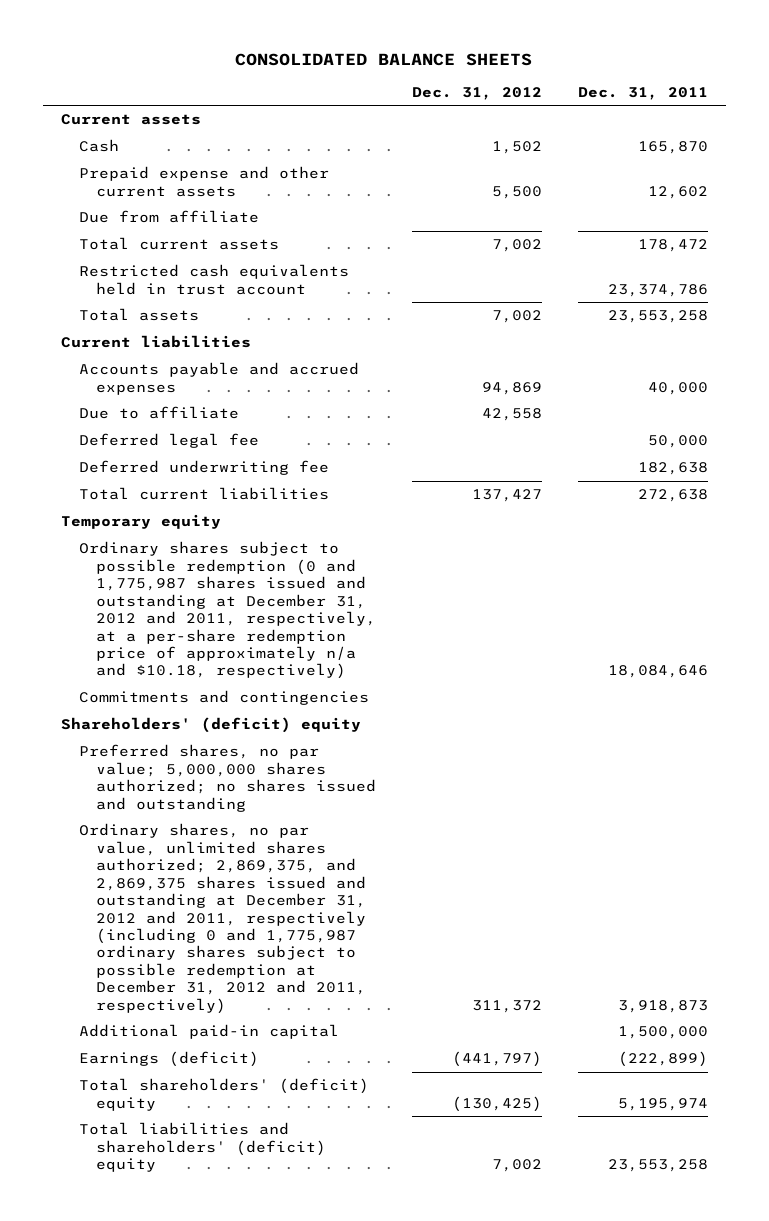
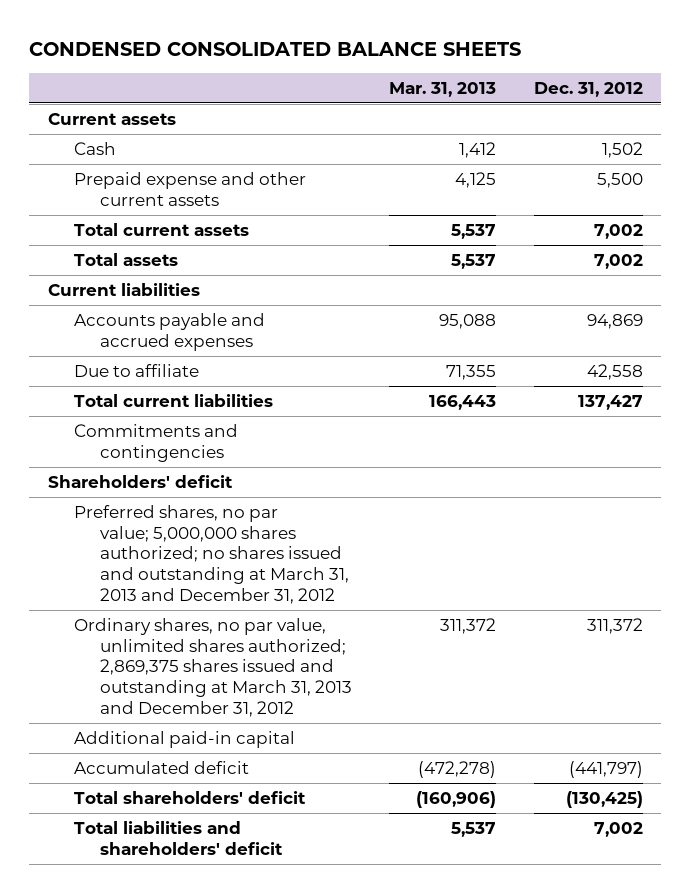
[235,52,533,66] CONSOLIDATED BALANCE SHEETS -> [29,41,522,56] CONDENSED CONSOLIDATED BALANCE SHEETS
[577,86,708,100] Dec. 31, 2011 -> none
none -> [389,81,497,97] Mar. 31, 2013
[78,210,259,224] Due from affiliate -> none
[78,264,349,295] Restricted cash equivalents held in trust account -> none
[78,433,259,449] Deferred legal fee -> none
[78,460,329,476] Deferred underwriting fee -> none
[60,514,221,530] Temporary equity -> none
[78,541,377,680] Ordinary shares subject to possible redemption (0 and 1,775,987 shares issued and outstanding at December 31, 2012 and 2011, respectively, at a per-share redemption price of approximately n/a and $10.18, respectively) -> none
[60,717,361,734] Shareholders' (deficit) equity -> [47,474,233,488] Shareholders' deficit
[78,744,377,812] Preferred shares, no par value; 5,000,000 shares authorized; no shares issued and outstanding -> [73,504,349,605] Preferred shares, no par value; 5,000,000 shares authorized; no shares issued and outstanding at March 31, 2013 and December 31, 2012
[78,823,367,1014] Ordinary shares, no par value, unlimited shares authorized; 2,869,375, and 2,869,375 shares issued and outstanding at December 31, 2012 and 2011, respectively (including 0 and 1,775,987 ordinary shares subject to possible redemption at December 31, 2012 and 2011, respectively) -> [73,617,352,718] Ordinary shares, no par value, unlimited shares authorized; 2,869,375 shares issued and outstanding at March 31, 2013 and December 31, 2012
[78,1051,259,1068] Earnings (deficit) -> [73,760,249,774] Accumulated deficit
[78,1078,369,1111] Total shareholders' (deficit) equity -> [73,790,306,804] Total shareholders' deficit
[78,1122,327,1173] Total liabilities and shareholders' (deficit) equity -> [73,820,283,855] Total liabilities and shareholders' deficit

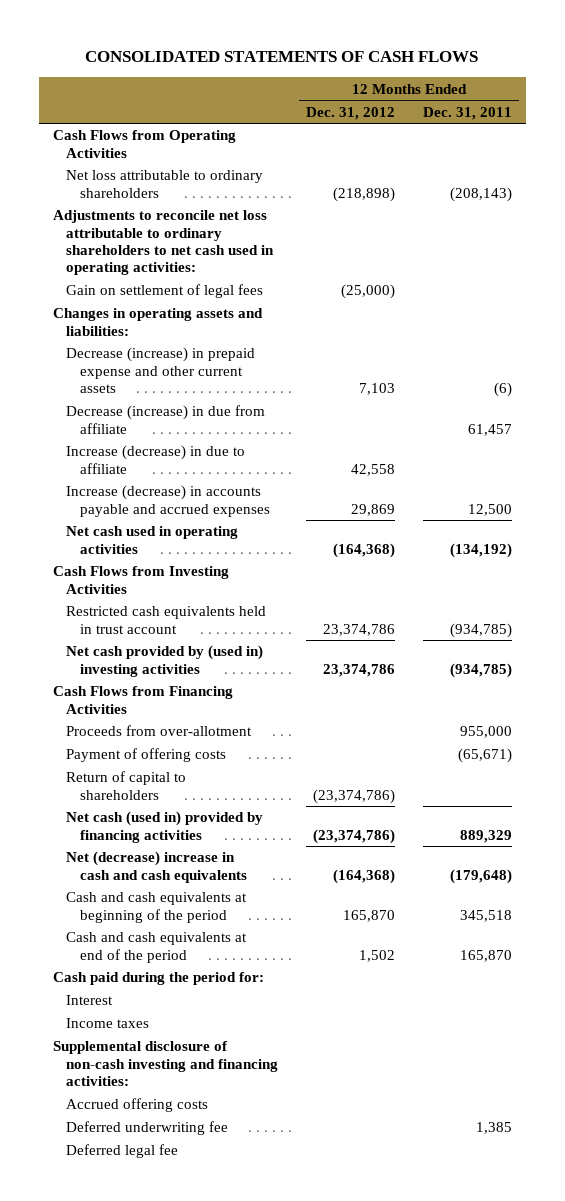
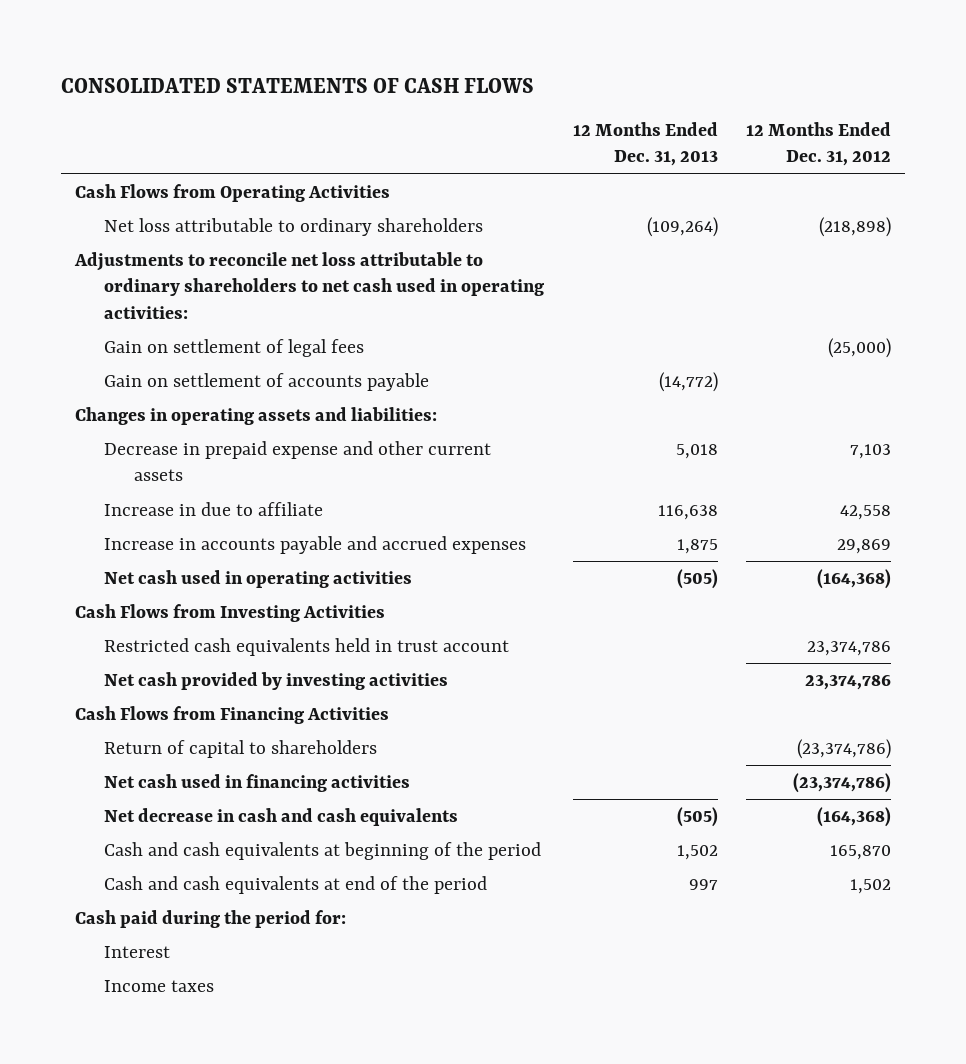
[422,106,512,120] Dec. 31, 2011 -> none
none -> [572,122,718,167] 12 Months Ended Dec. 31, 2013
none -> [104,372,430,391] Gain on settlement of accounts payable
[66,405,266,434] Decrease (increase) in due from affiliate -> none
[66,347,256,394] Decrease (increase) in prepaid expense and other current assets -> [104,440,492,482] Decrease in prepaid expense and other current assets
[66,445,246,474] Increase (decrease) in due to affiliate -> [104,501,324,516] Increase in due to affiliate
[66,485,270,517] Increase (decrease) in accounts payable and accrued expenses -> [104,535,527,554] Increase in accounts payable and accrued expenses
[66,645,264,677] Net cash provided by (used in) investing activities -> [104,671,449,690] Net cash provided by investing activities
[66,725,253,737] Proceeds from over-allotment -> none
[66,748,227,763] Payment of offering costs -> none
[66,811,264,843] Net cash (used in) provided by financing activities -> [104,773,411,792] Net cash used in financing activities
[66,851,247,883] Net (decrease) increase in cash and cash equivalents -> [104,807,459,826] Net decrease in cash and cash equivalents
[53,1041,279,1087] Supplemental disclosure of non-cash investing and financing activities: -> none
[66,1098,209,1113] Accrued offering costs -> none
[66,1121,229,1136] Deferred underwriting fee -> none
[66,1144,179,1159] Deferred legal fee -> none

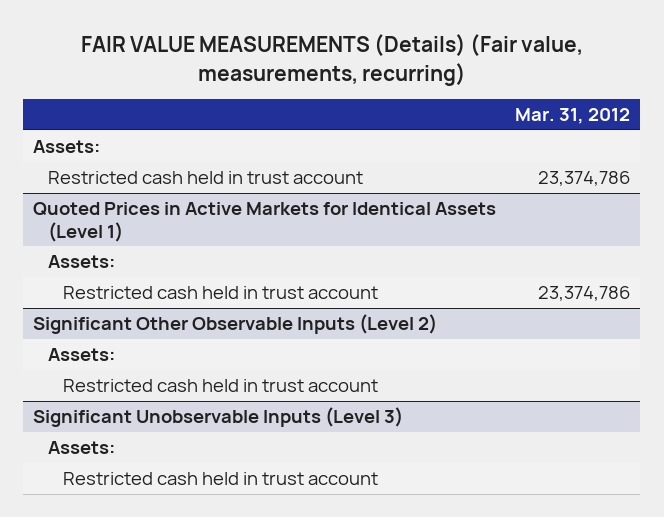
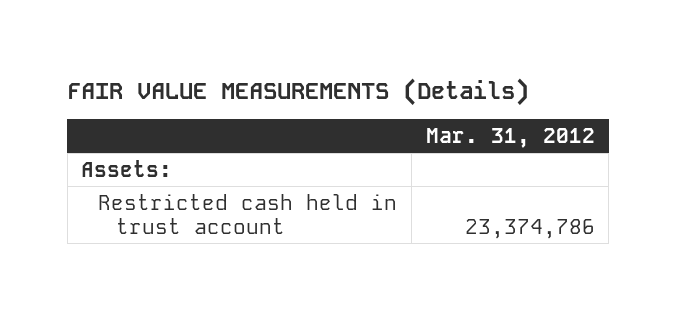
[80,34,583,86] FAIR VALUE MEASUREMENTS (Details) (Fair value, measurements, recurring) -> [67,77,530,106] FAIR VALUE MEASUREMENTS (Details)
[33,202,497,242] Quoted Prices in Active Markets for Identical Assets (Level 1) -> none
[47,255,115,269] Assets: -> none
[62,286,378,300] Restricted cash held in trust account -> none
[33,314,438,335] Significant Other Observable Inputs (Level 2) -> none
[47,348,115,362] Assets: -> none
[62,379,378,393] Restricted cash held in trust account -> none
[33,407,404,428] Significant Unobservable Inputs (Level 3) -> none
[47,441,115,455] Assets: -> none
[62,472,378,486] Restricted cash held in trust account -> none

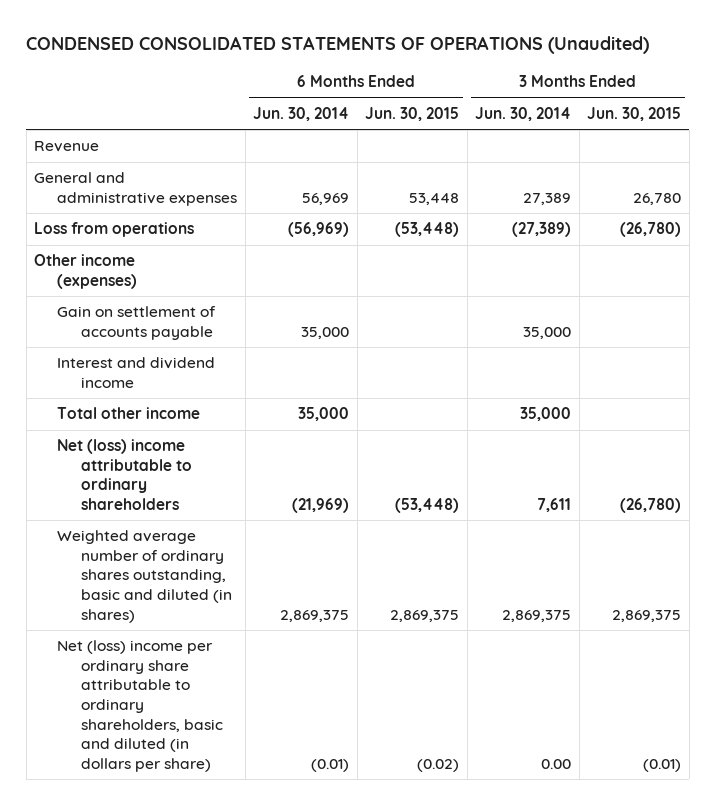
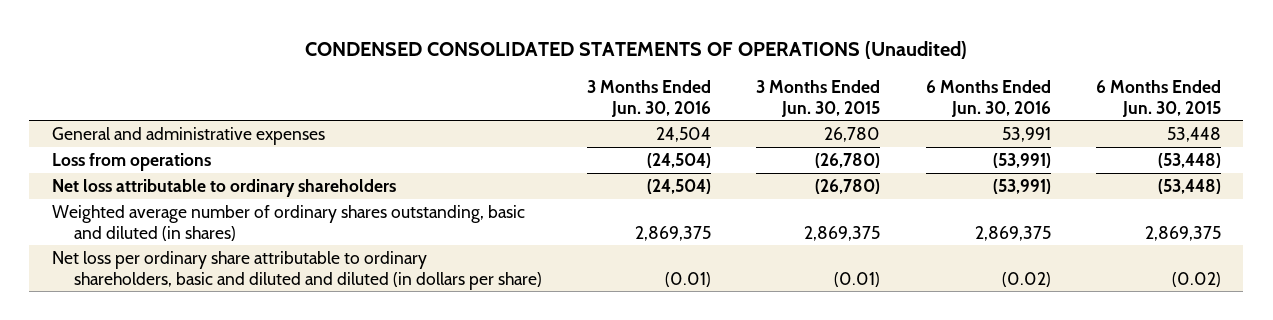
[253,106,350,121] Jun. 30, 2014 -> none
[475,106,572,121] Jun. 30, 2014 -> none
none -> [587,79,712,117] 3 Months Ended Jun. 30, 2016
none -> [925,79,1051,117] 6 Months Ended Jun. 30, 2016
[34,141,100,153] Revenue -> none
[34,254,138,289] Other income (expenses) -> none
[57,306,217,340] Gain on settlement of accounts payable -> none
[57,357,216,388] Interest and dividend income -> none
[57,407,201,420] Total other income -> none
[57,439,192,511] Net (loss) income attributable to ordinary shareholders -> [51,178,396,197] Net loss attributable to ordinary shareholders
[57,640,223,772] Net (loss) income per ordinary share attributable to ordinary shareholders, basic and diluted (in dollars per share) -> [51,250,542,290] Net loss per ordinary share attributable to ordinary shareholders, basic and diluted and diluted (in dollars per share)

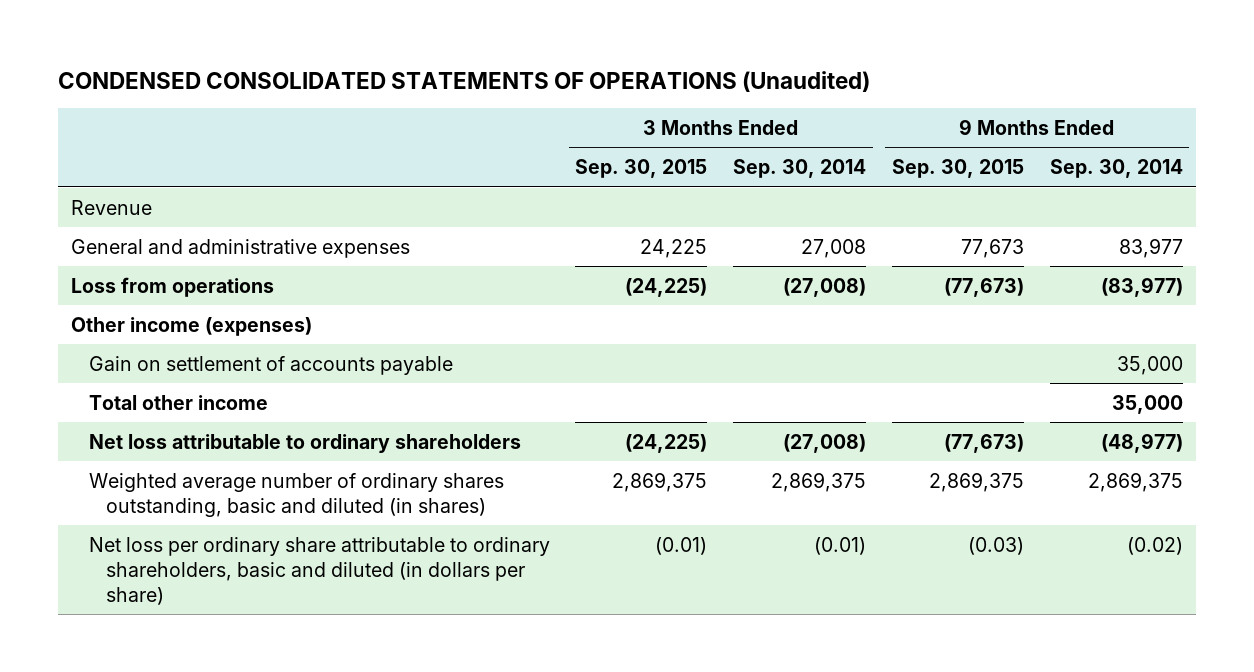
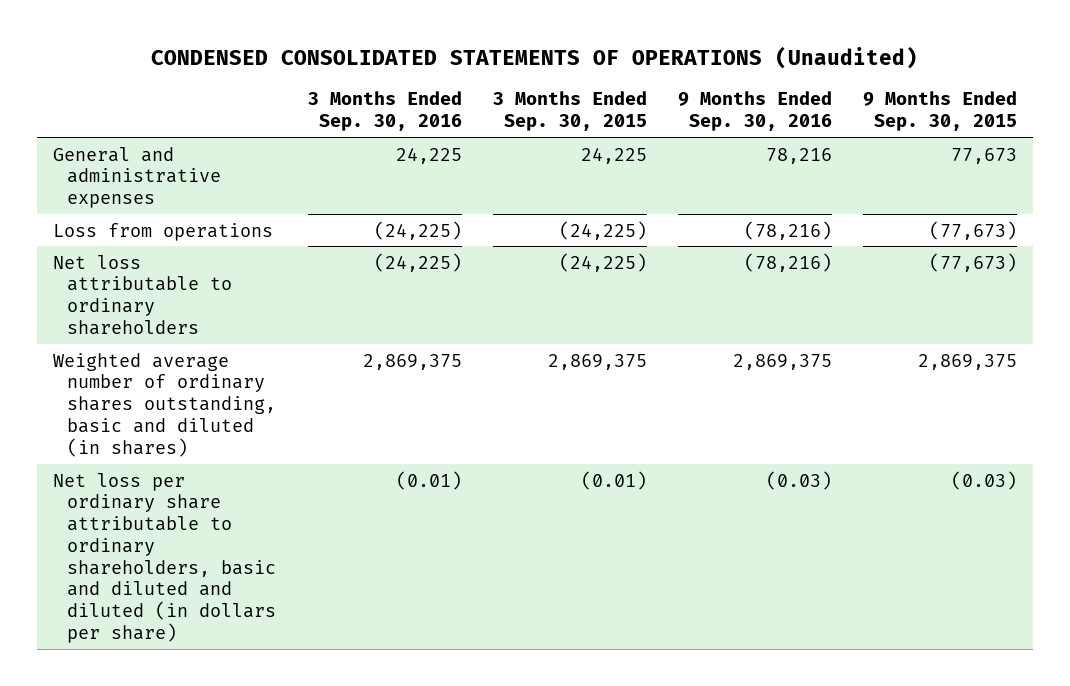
[733,159,867,179] Sep. 30, 2014 -> none
[1049,159,1183,179] Sep. 30, 2014 -> none
none -> [307,91,462,132] 3 Months Ended Sep. 30, 2016
none -> [678,91,833,132] 9 Months Ended Sep. 30, 2016
[71,199,153,215] Revenue -> none
[71,316,313,336] Other income (expenses) -> none
[88,355,453,375] Gain on settlement of accounts payable -> none
[88,394,268,410] Total other income -> none
[88,536,550,605] Net loss per ordinary share attributable to ordinary shareholders, basic and diluted (in dollars per share) -> [52,472,277,644] Net loss per ordinary share attributable to ordinary shareholders, basic and diluted and diluted (in dollars per share)

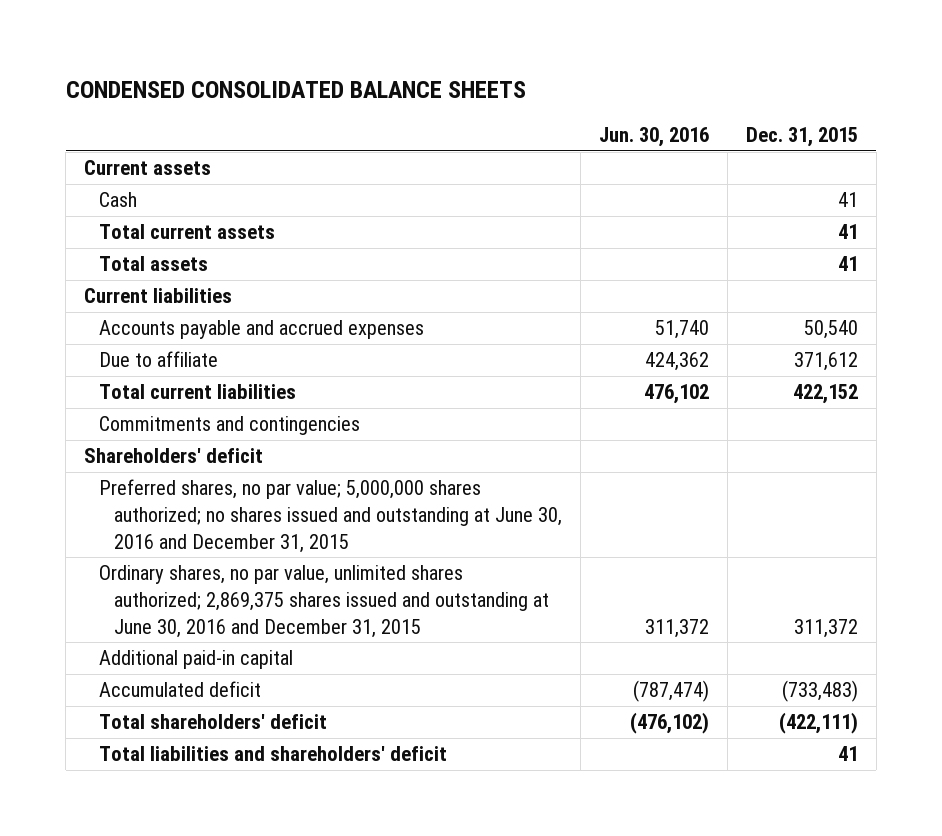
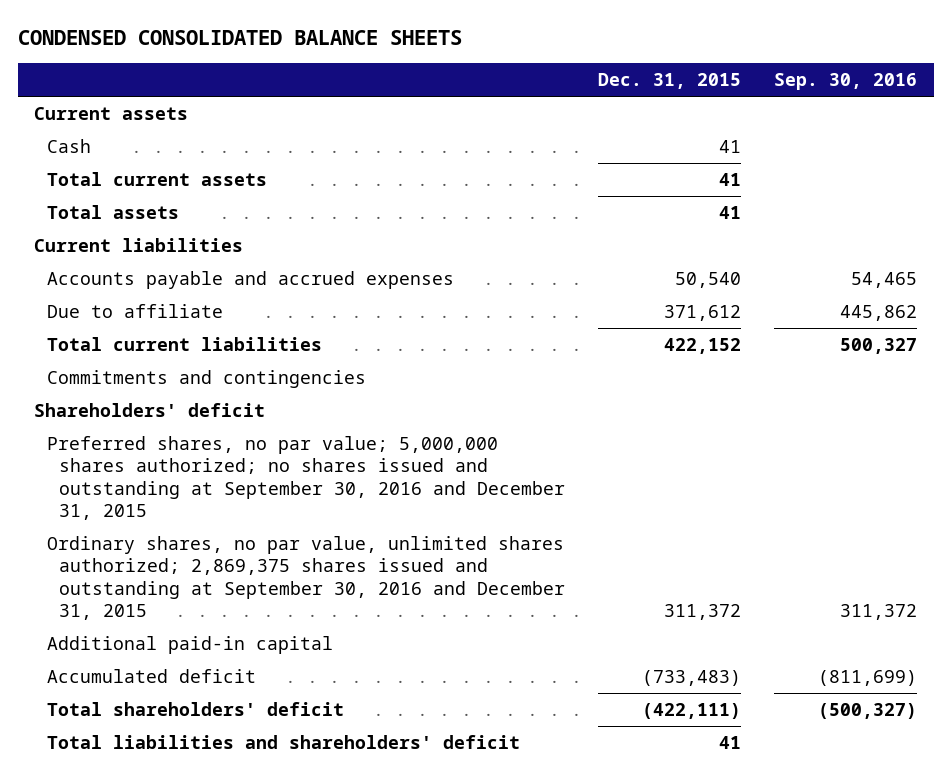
[598,126,709,147] Jun. 30, 2016 -> none
none -> [774,72,918,90] Sep. 30, 2016
[99,479,563,553] Preferred shares, no par value; 5,000,000 shares authorized; no shares issued and outstanding at June 30, 2016 and December 31, 2015 -> [46,436,566,520] Preferred shares, no par value; 5,000,000 shares authorized; no shares issued and outstanding at September 30, 2016 and December 31, 2015
[99,565,550,638] Ordinary shares, no par value, unlimited shares authorized; 2,869,375 shares issued and outstanding at June 30, 2016 and December 31, 2015 -> [46,536,566,620] Ordinary shares, no par value, unlimited shares authorized; 2,869,375 shares issued and outstanding at September 30, 2016 and December 31, 2015

